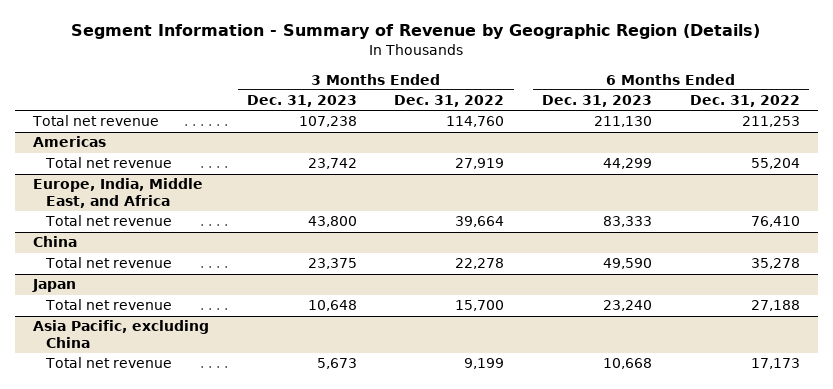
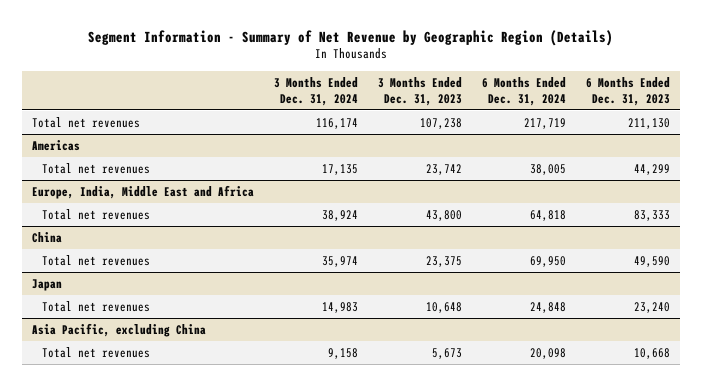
[71,24,761,40] Segment Information - Summary of Revenue by Geographic Region (Details) -> [88,29,614,46] Segment Information - Summary of Net Revenue by Geographic Region (Details)
[394,95,505,108] Dec. 31, 2022 -> none
[689,95,800,108] Dec. 31, 2022 -> none
none -> [274,76,359,106] 3 Months Ended Dec. 31, 2024
none -> [482,76,567,106] 6 Months Ended Dec. 31, 2024
[32,115,160,127] Total net revenue -> [32,116,141,128] Total net revenues
[45,157,173,169] Total net revenue -> [42,162,151,174] Total net revenues
[33,178,204,209] Europe, India, Middle East, and Africa -> [32,184,255,199] Europe, India, Middle East and Africa
[45,215,173,227] Total net revenue -> [42,208,151,220] Total net revenues
[45,257,173,269] Total net revenue -> [42,254,151,266] Total net revenues
[45,299,173,311] Total net revenue -> [42,300,151,312] Total net revenues
[45,357,173,369] Total net revenue -> [42,346,151,358] Total net revenues

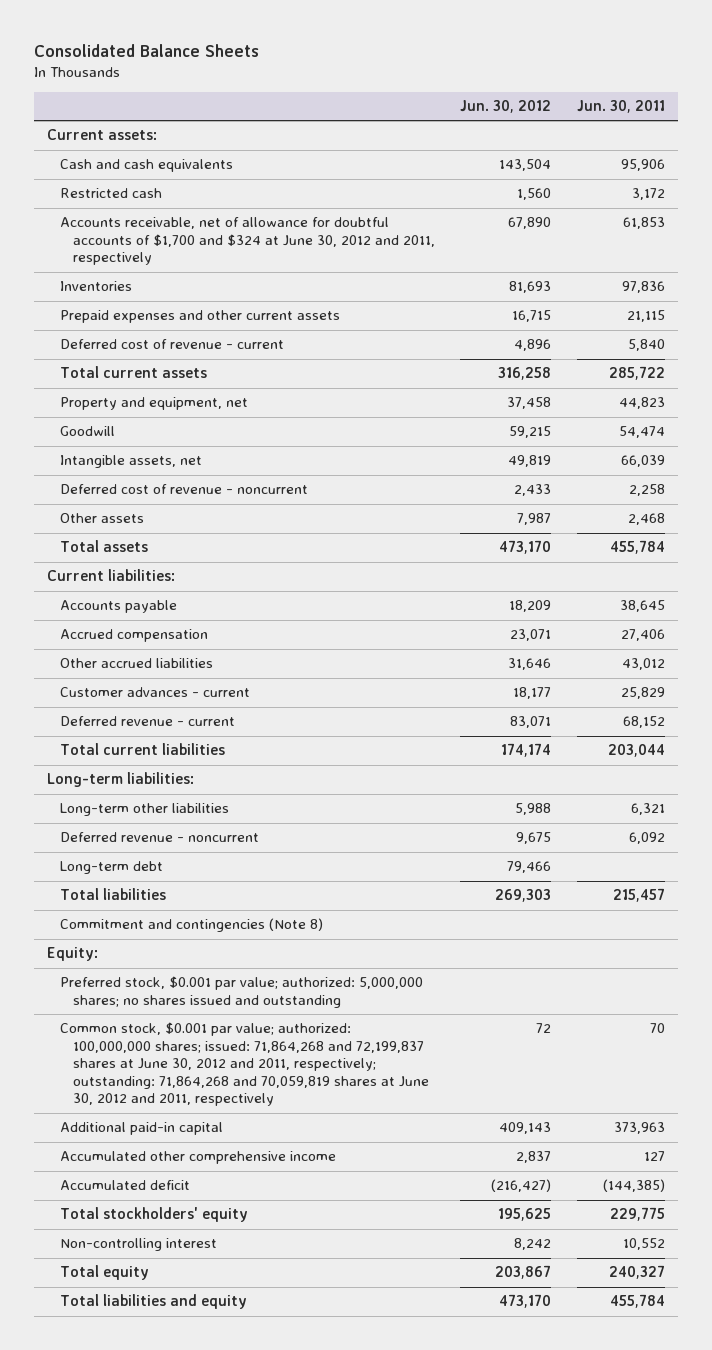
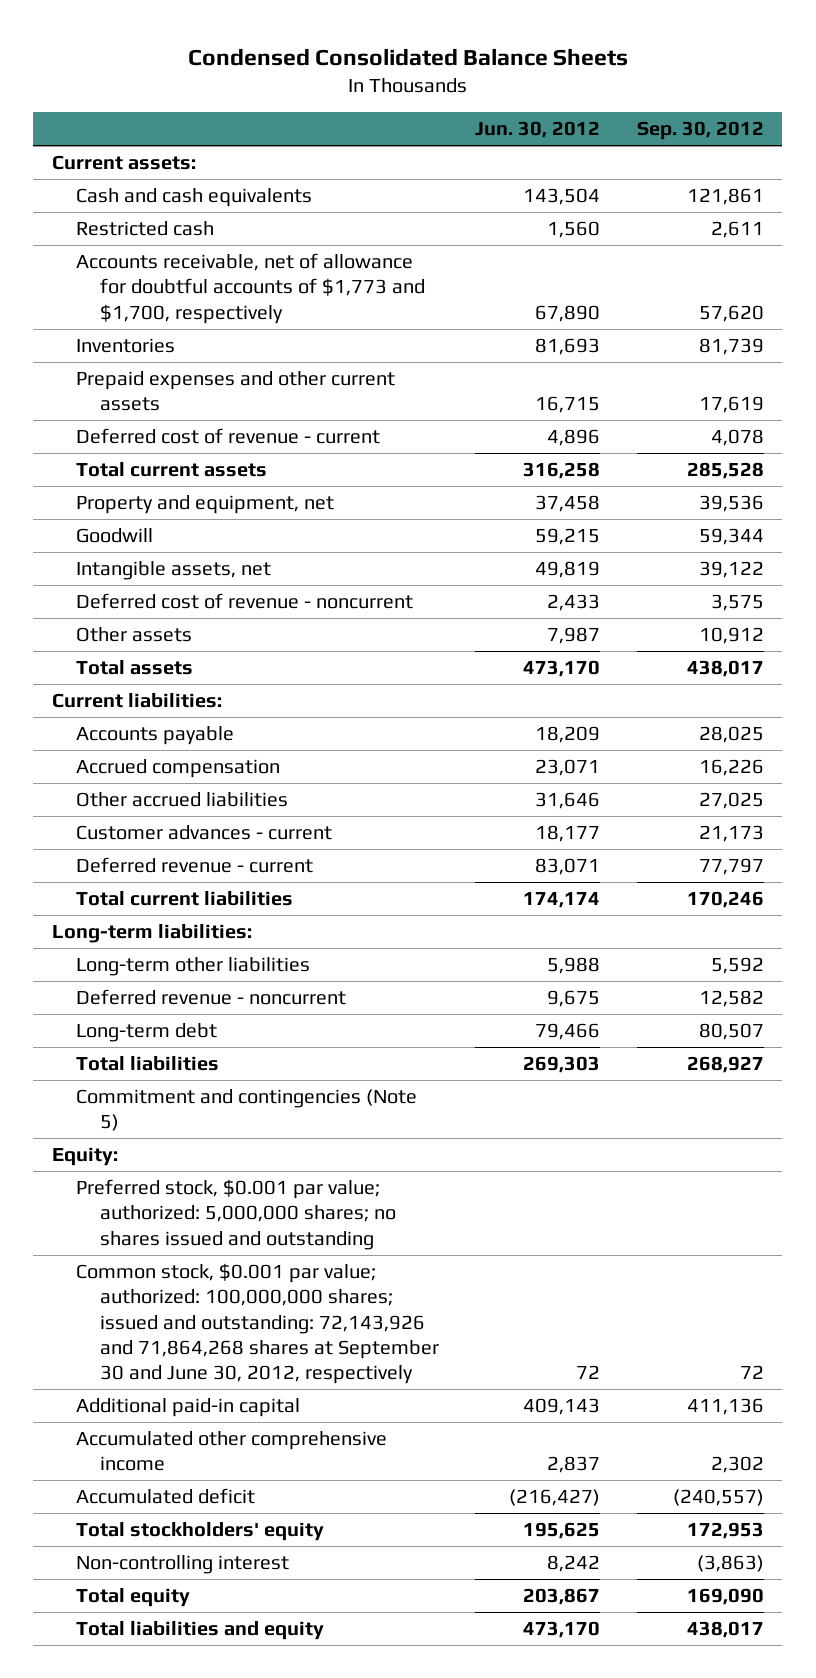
[34,44,260,58] Consolidated Balance Sheets -> [187,47,628,66] Condensed Consolidated Balance Sheets
[577,100,666,114] Jun. 30, 2011 -> none
none -> [637,121,765,141] Sep. 30, 2012
[59,217,435,266] Accounts receivable, net of allowance for doubtful accounts of $1,700 and $324 at June 30, 2012 and 2011, respectively -> [75,253,425,324] Accounts receivable, net of allowance for doubtful accounts of $1,773 and $1,700, respectively
[59,918,323,933] Commitment and contingencies (Note 8) -> [75,1089,417,1132] Commitment and contingencies (Note 5)
[59,1022,429,1107] Common stock, $0.001 par value; authorized: 100,000,000 shares; issued: 71,864,268 and 72,199,837 shares at June 30, 2012 and 2011, respectively; outstanding: 71,864,268 and 70,059,819 shares at June 30, 2012 and 2011, respectively -> [75,1263,439,1384] Common stock, $0.001 par value; authorized: 100,000,000 shares; issued and outstanding: 72,143,926 and 71,864,268 shares at September 30 and June 30, 2012, respectively

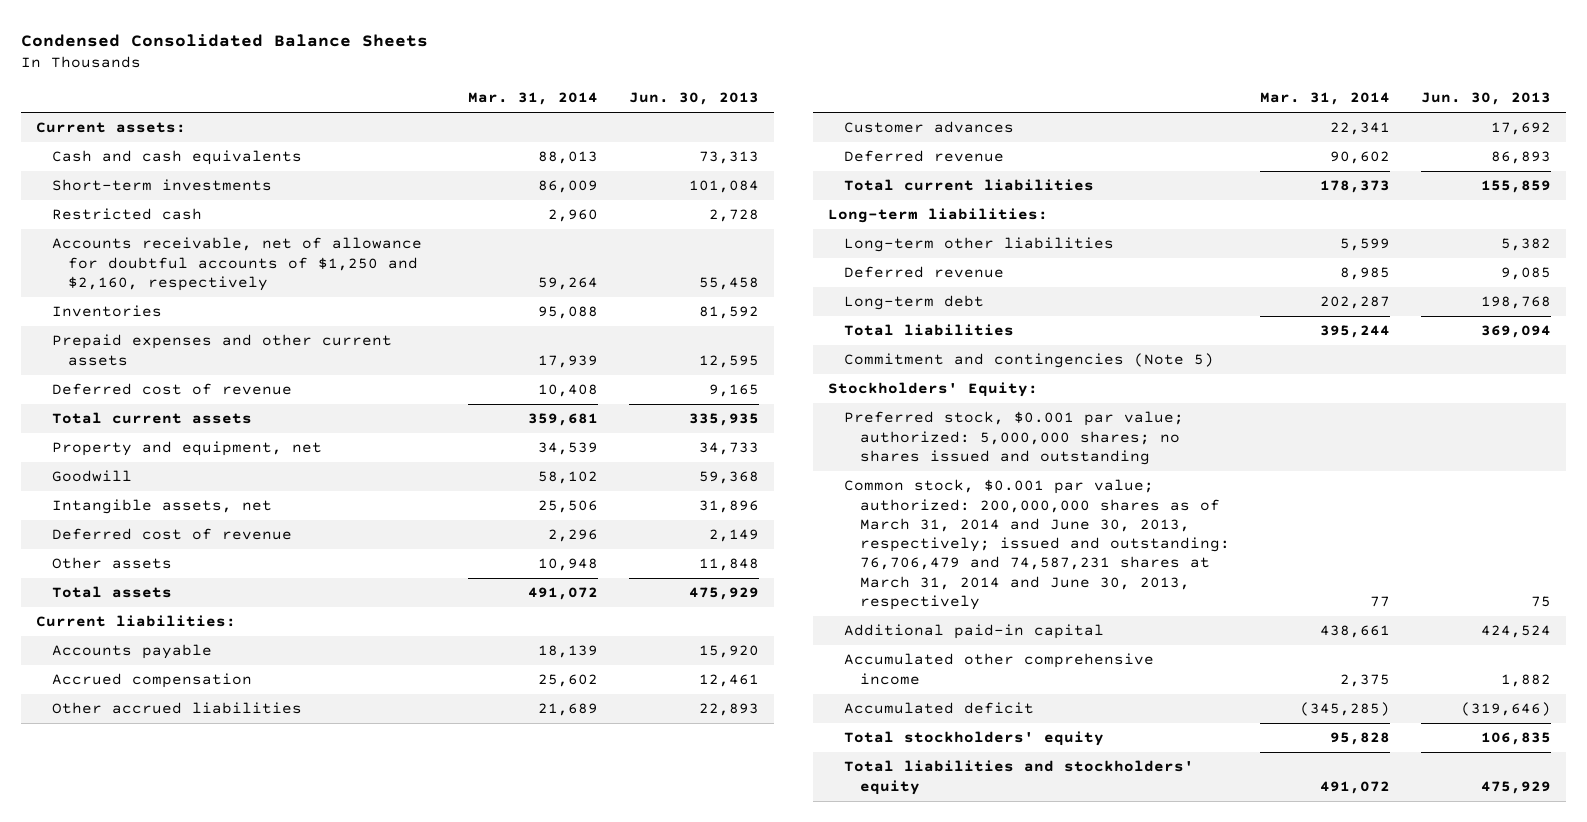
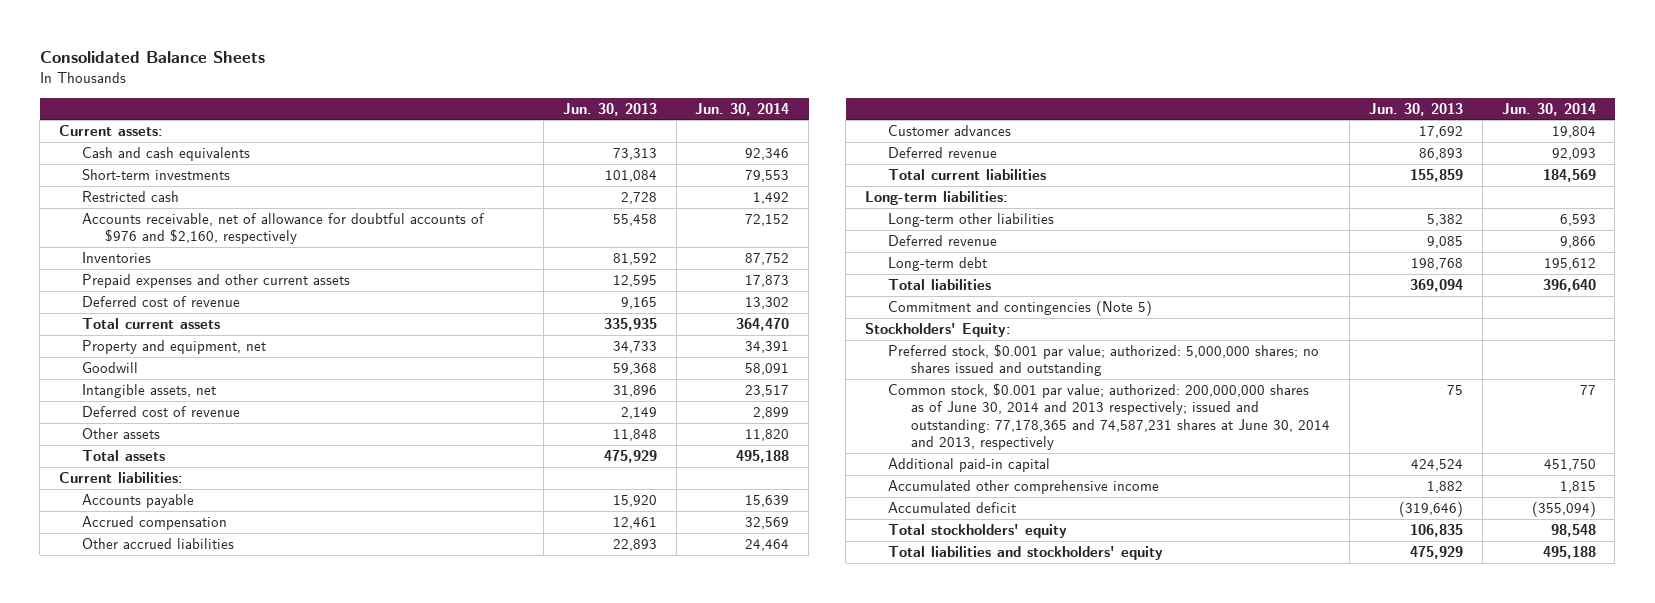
[21,33,429,47] Condensed Consolidated Balance Sheets -> [39,50,265,63] Consolidated Balance Sheets
[468,92,599,106] Mar. 31, 2014 -> none
none -> [695,102,790,116] Jun. 30, 2014
[52,237,423,291] Accounts receivable, net of allowance for doubtful accounts of $1,250 and $2,160, respectively -> [82,212,486,245] Accounts receivable, net of allowance for doubtful accounts of $976 and $2,160, respectively
[844,479,1231,610] Common stock, $0.001 par value; authorized: 200,000,000 shares as of March 31, 2014 and June 30, 2013, respectively; issued and outstanding: 76,706,479 and 74,587,231 shares at March 31, 2014 and June 30, 2013, respectively -> [888,382,1331,451] Common stock, $0.001 par value; authorized: 200,000,000 shares as of June 30, 2014 and 2013 respectively; issued and outstanding: 77,178,365 and 74,587,231 shares at June 30, 2014 and 2013, respectively

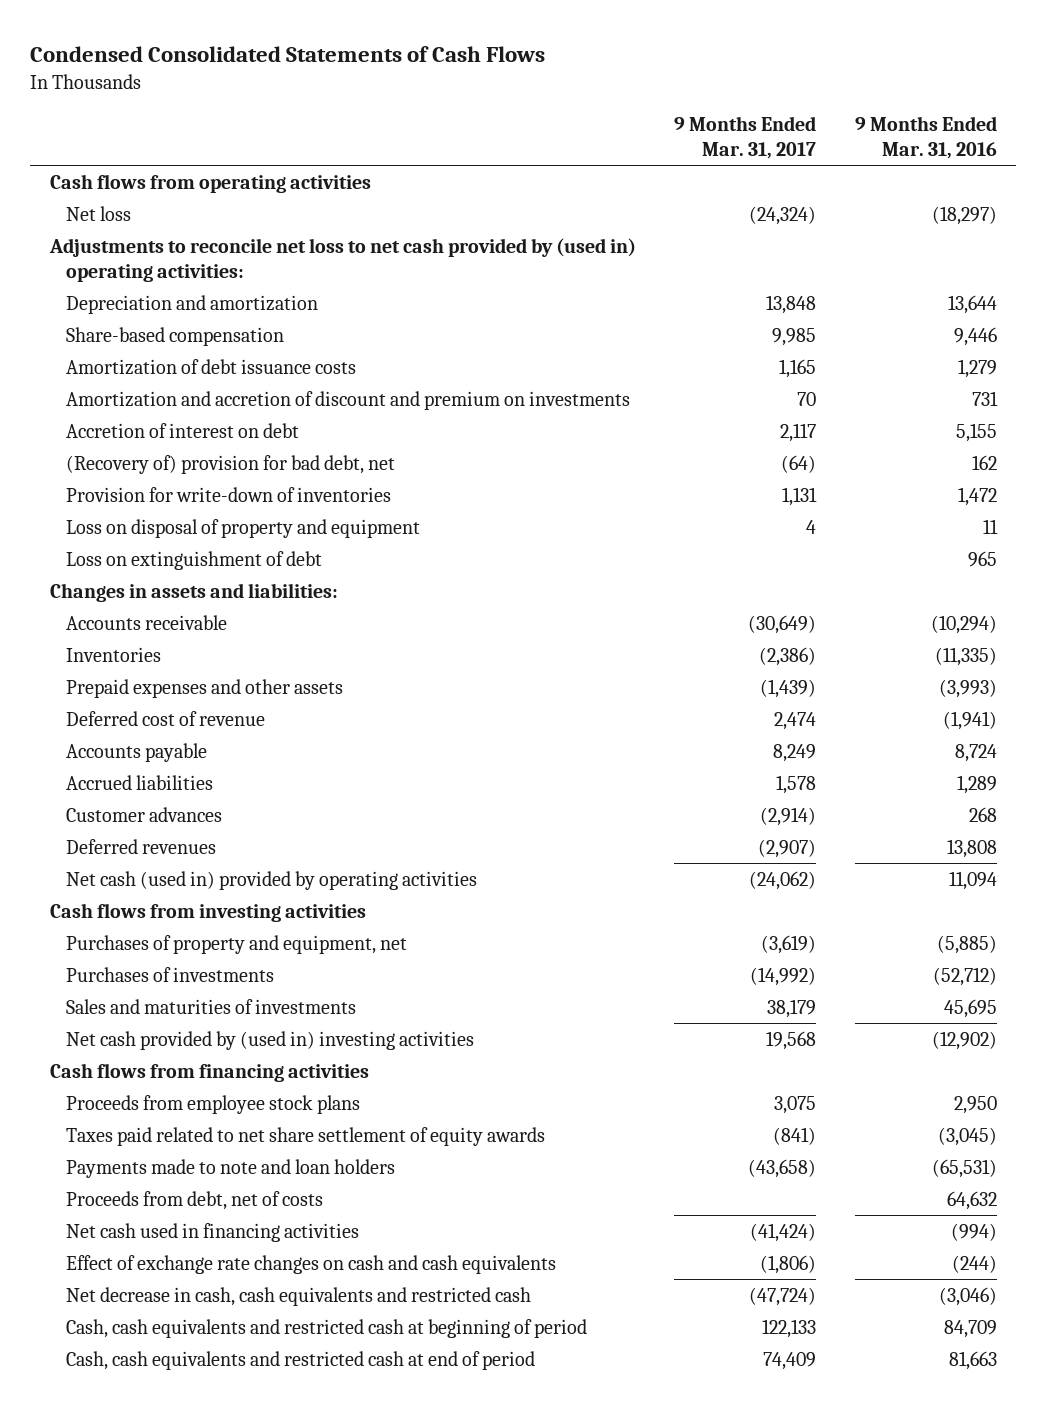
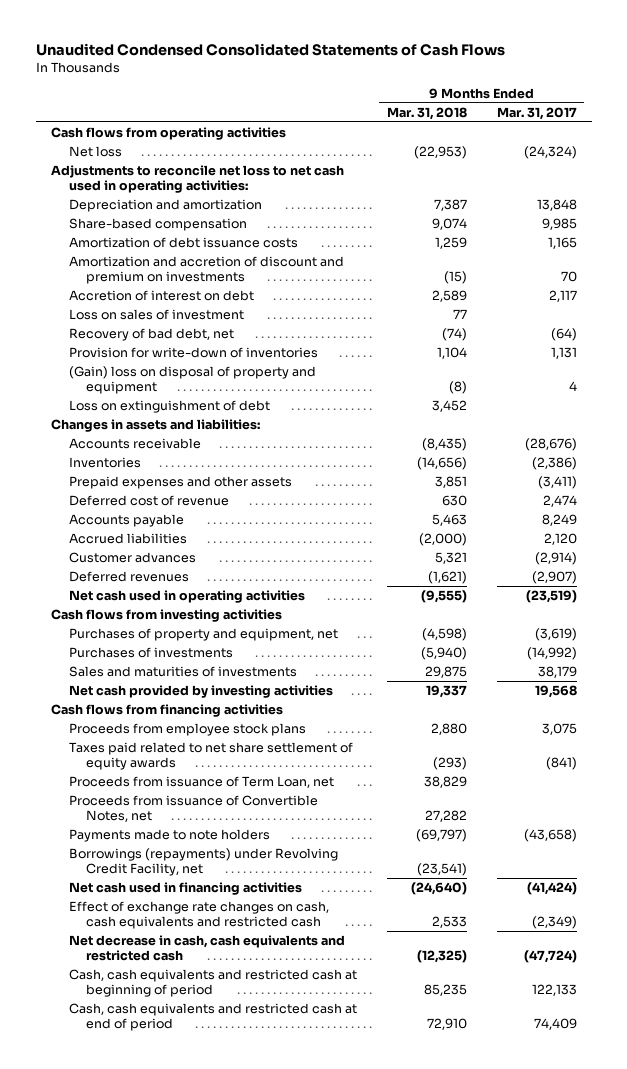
[30,45,546,62] Condensed Consolidated Statements of Cash Flows -> [35,42,505,56] Unaudited Condensed Consolidated Statements of Cash Flows
[854,116,997,160] 9 Months Ended Mar. 31, 2016 -> none
none -> [386,106,467,120] Mar. 31, 2018
[48,237,636,282] Adjustments to reconcile net loss to net cash provided by (used in) operating activities: -> [50,164,344,193] Adjustments to reconcile net loss to net cash used in operating activities:
none -> [68,308,244,320] Loss on sales of investment
[66,454,396,474] (Recovery of) provision for bad debt, net -> [68,327,234,341] Recovery of bad debt, net
[66,518,421,538] Loss on disposal of property and equipment -> [68,365,316,394] (Gain) loss on disposal of property and equipment
[748,614,817,634] (30,649) -> [524,437,577,451] (28,676)
[760,678,817,698] (1,439) -> [537,475,577,489] (3,411)
[776,774,817,794] 1,578 -> [543,532,577,545] 2,120
[66,870,478,890] Net cash (used in) provided by operating activities -> [68,589,305,603] Net cash used in operating activities
[749,870,817,890] (24,062) -> [525,589,577,603] (23,519)
[66,1030,475,1050] Net cash provided by (used in) investing activities -> [68,684,333,698] Net cash provided by investing activities
[66,1190,324,1210] Proceeds from debt, net of costs -> none
none -> [68,775,334,788] Proceeds from issuance of Term Loan, net
none -> [68,794,318,822] Proceeds from issuance of Convertible Notes, net
[66,1158,396,1178] Payments made to note and loan holders -> [68,828,270,842] Payments made to note holders
none -> [68,847,338,876] Borrowings (repayments) under Revolving Credit Facility, net
[66,1254,557,1274] Effect of exchange rate changes on cash and cash equivalents -> [68,900,329,929] Effect of exchange rate changes on cash, cash equivalents and restricted cash
[760,1254,817,1274] (1,806) -> [531,915,577,929] (2,349)

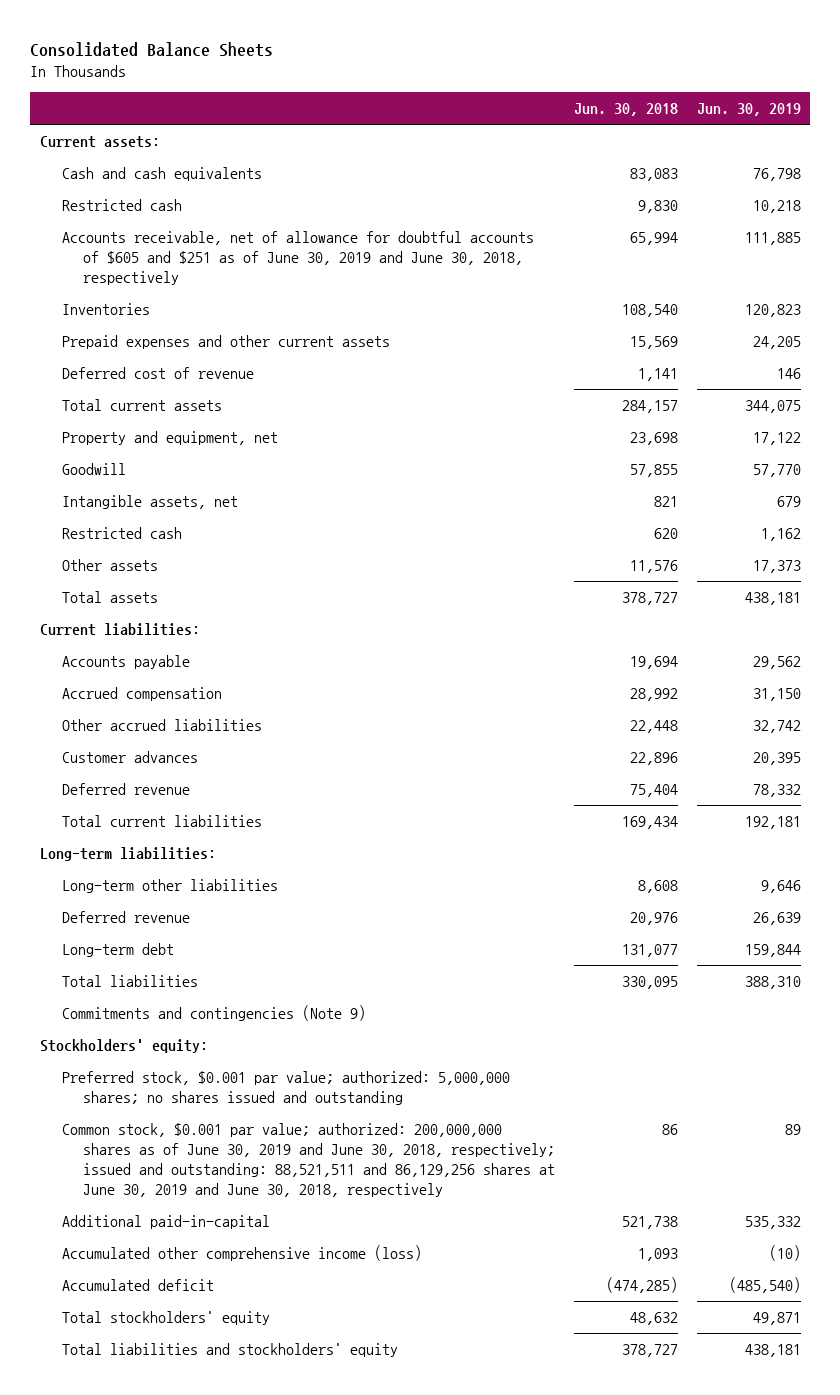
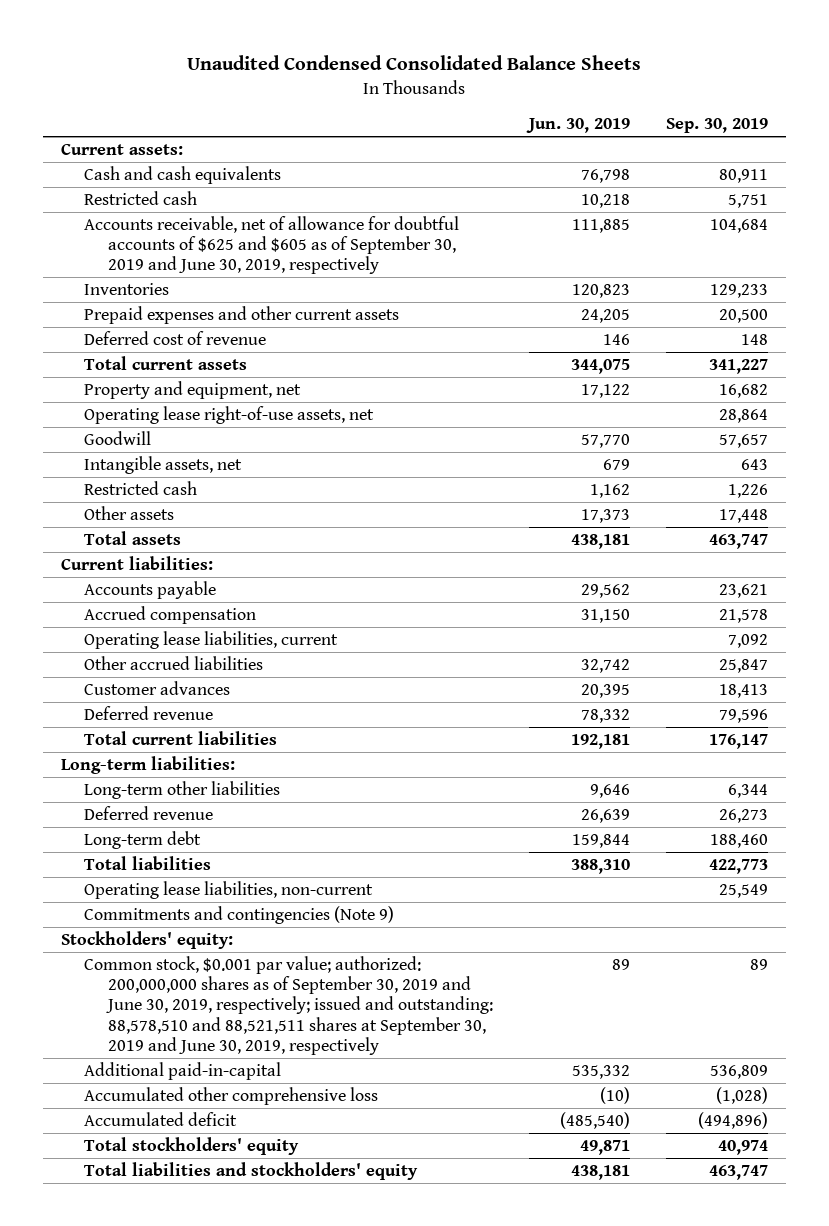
[30,41,274,57] Consolidated Balance Sheets -> [187,55,642,71] Unaudited Condensed Consolidated Balance Sheets
[574,103,679,117] Jun. 30, 2018 -> none
none -> [665,118,768,134] Sep. 30, 2019
[61,231,534,286] Accounts receivable, net of allowance for doubtful accounts of $605 and $251 as of June 30, 2019 and June 30, 2018, respectively -> [84,215,460,275] Accounts receivable, net of allowance for doubtful accounts of $625 and $605 as of September 30, 2019 and June 30, 2019, respectively
none -> [84,405,375,424] Operating lease right-of-use assets, net
none -> [84,630,339,649] Operating lease liabilities, current
none -> [84,880,374,899] Operating lease liabilities, non-current
[61,1071,510,1106] Preferred stock, $0.001 par value; authorized: 5,000,000 shares; no shares issued and outstanding -> none
[61,1123,556,1198] Common stock, $0.001 par value; authorized: 200,000,000 shares as of June 30, 2019 and June 30, 2018, respectively; issued and outstanding: 88,521,511 and 86,129,256 shares at June 30, 2019 and June 30, 2018, respectively -> [84,955,493,1055] Common stock, $0.001 par value; authorized: 200,000,000 shares as of September 30, 2019 and June 30, 2019, respectively; issued and outstanding: 88,578,510 and 88,521,511 shares at September 30, 2019 and June 30, 2019, respectively
[61,1245,422,1262] Accumulated other comprehensive income (loss) -> [84,1086,379,1105] Accumulated other comprehensive loss

